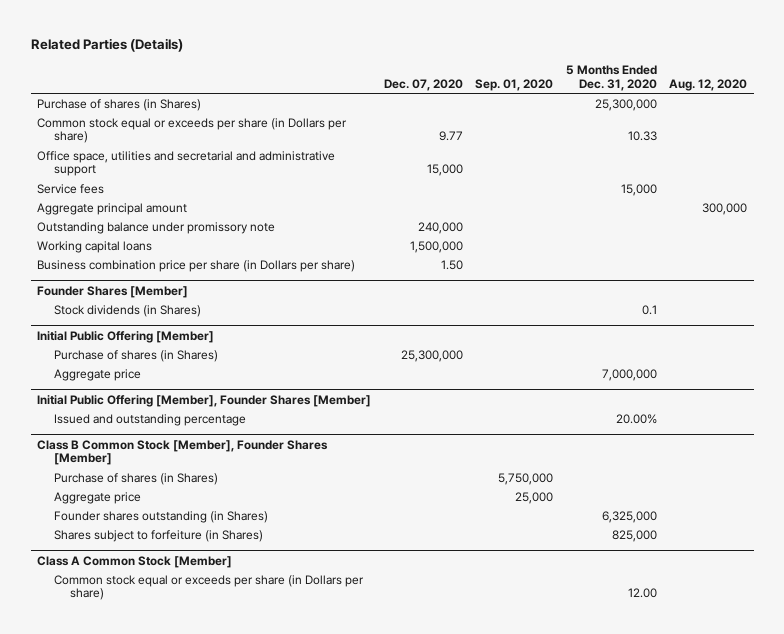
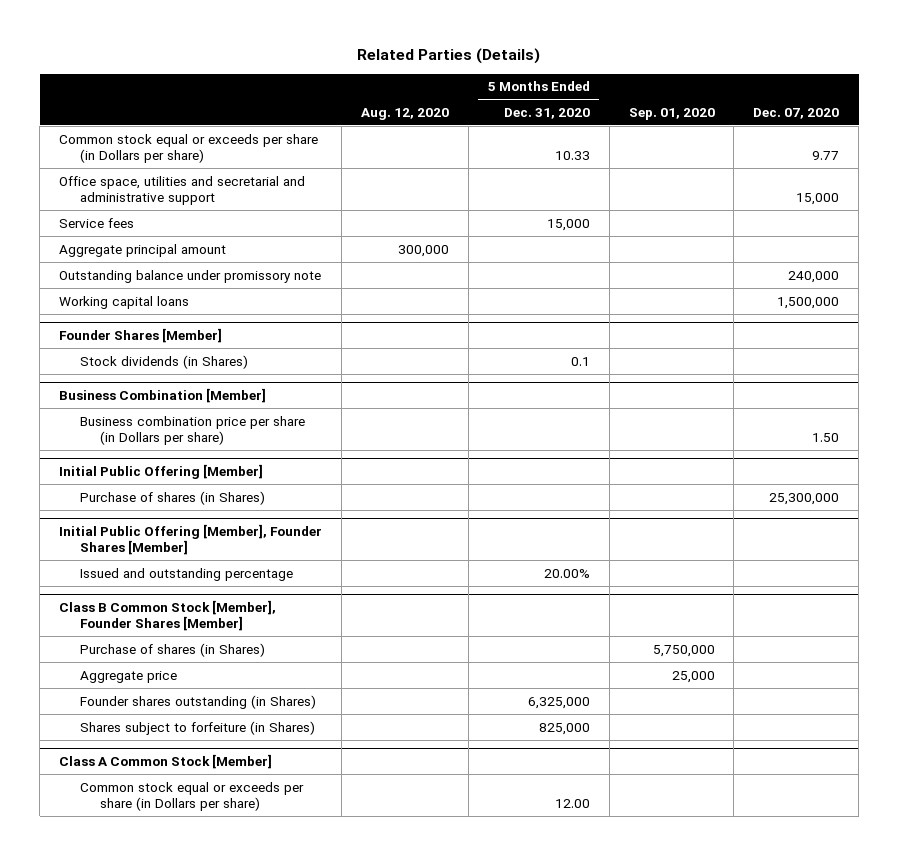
[36,98,201,111] Purchase of shares (in Shares) -> none
[36,259,355,272] Business combination price per share (in Dollars per share) -> none
none -> [59,387,267,403] Business Combination [Member]
none -> [79,415,305,445] Business combination price per share (in Dollars per share)
[53,368,141,381] Aggregate price -> none

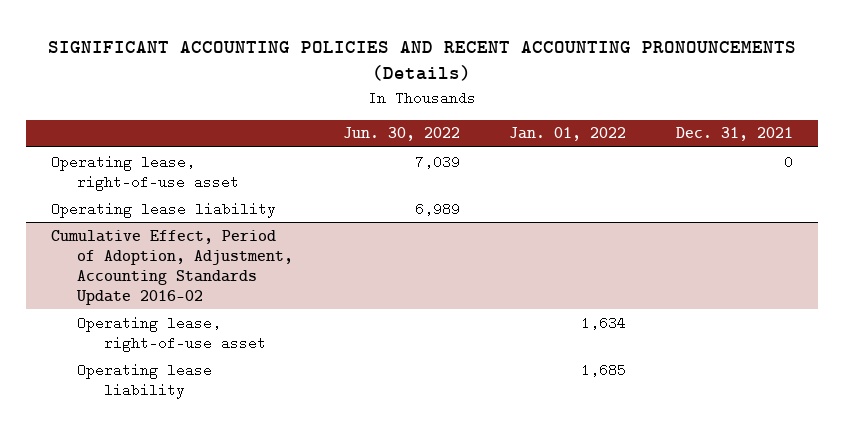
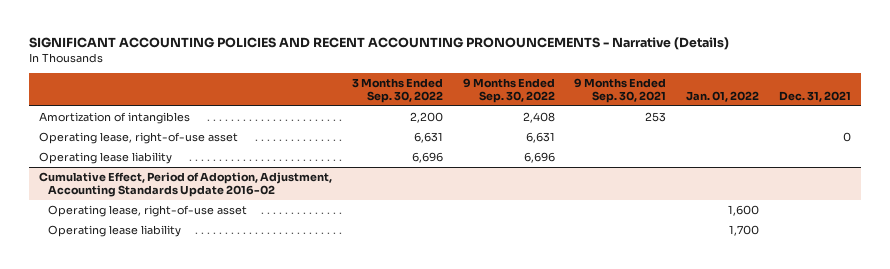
[47,40,796,82] SIGNIFICANT ACCOUNTING POLICIES AND RECENT ACCOUNTING PRONOUNCEMENTS (Details) -> [29,36,730,50] SIGNIFICANT ACCOUNTING POLICIES AND RECENT ACCOUNTING PRONOUNCEMENTS - Narrative (Details)
[342,127,460,142] Jun. 30, 2022 -> none
none -> [352,77,444,104] 3 Months Ended Sep. 30, 2022
none -> [462,77,555,104] 9 Months Ended Sep. 30, 2022
none -> [574,77,667,104] 9 Months Ended Sep. 30, 2021
none -> [39,111,191,124] Amortization of intangibles
[581,315,627,330] 1,634 -> [728,204,760,216] 1,600
[581,362,627,377] 1,685 -> [729,224,760,236] 1,700

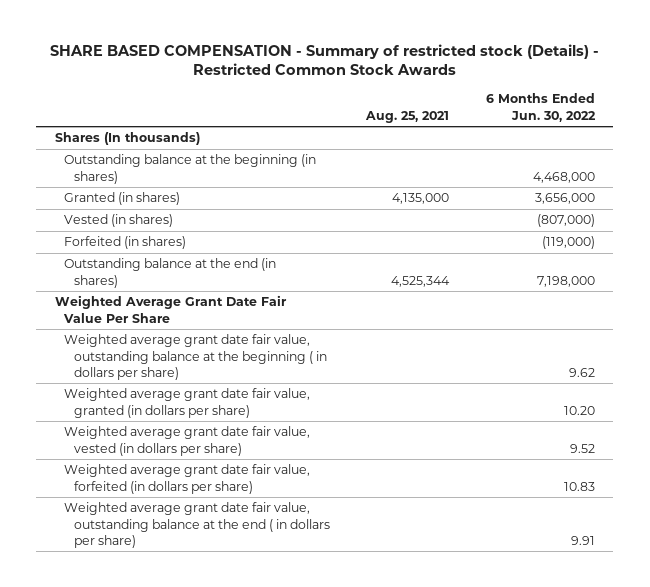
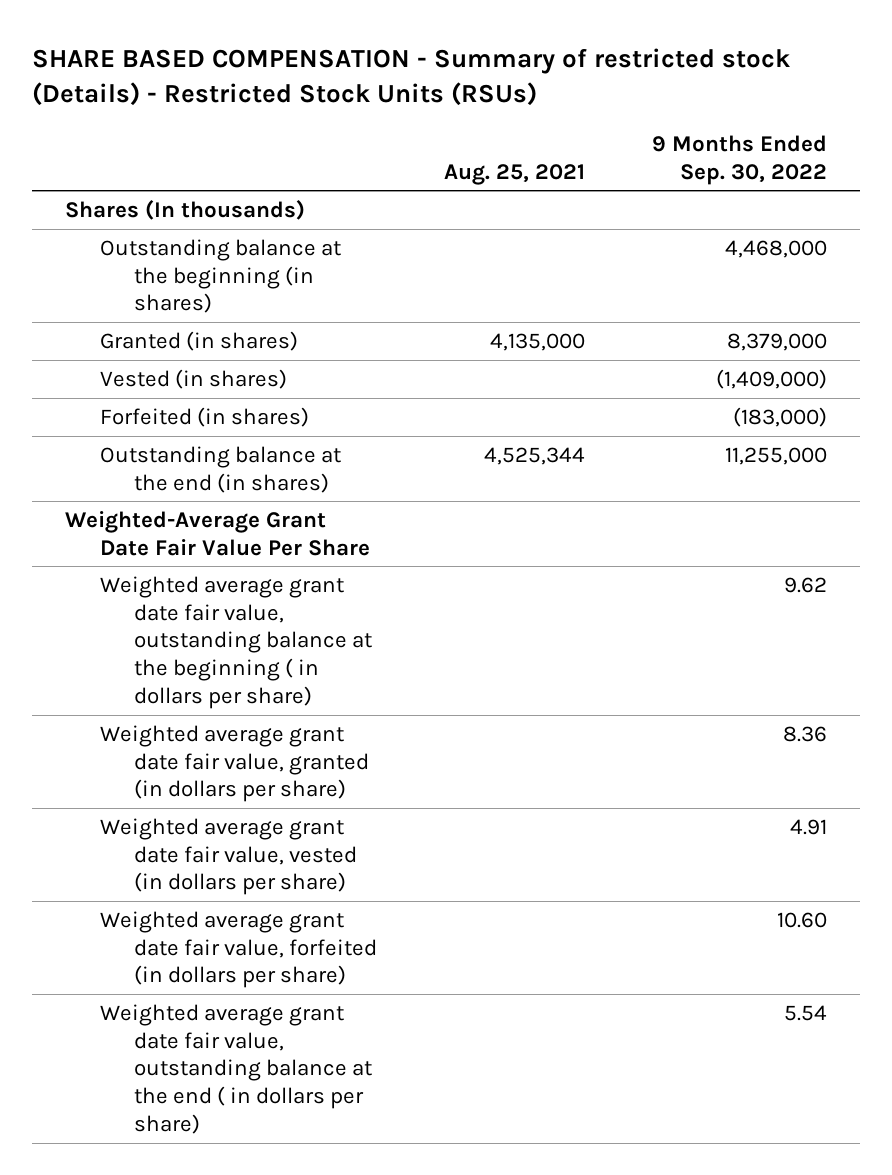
[49,43,599,76] SHARE BASED COMPENSATION - Summary of restricted stock (Details) - Restricted Common Stock Awards -> [31,47,790,107] SHARE BASED COMPENSATION - Summary of restricted stock (Details) - Restricted Stock Units (RSUs)
[486,93,597,122] 6 Months Ended Jun. 30, 2022 -> none
none -> [651,135,827,185] 9 Months Ended Sep. 30, 2022
[54,295,287,323] Weighted Average Grant Date Fair Value Per Share -> [65,511,370,556] Weighted-Average Grant Date Fair Value Per Share

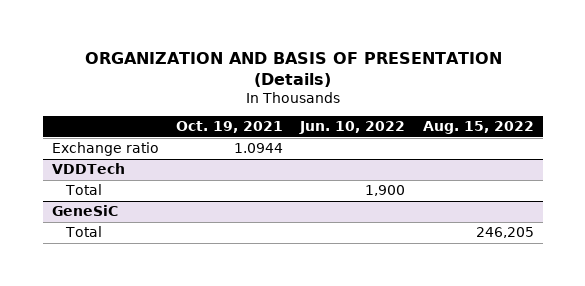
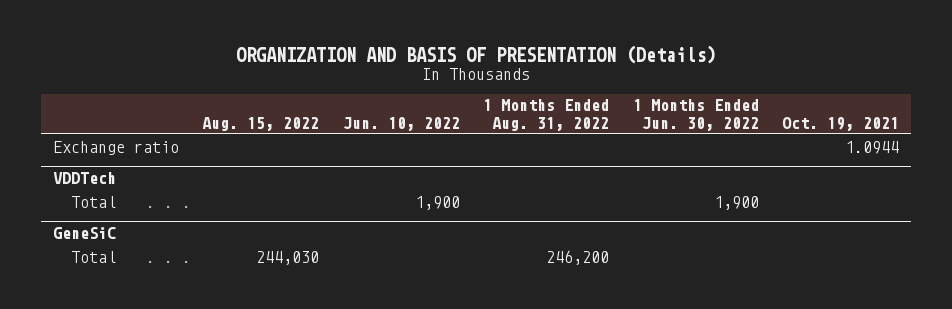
none -> [483,99,610,131] 1 Months Ended Aug. 31, 2022
none -> [632,99,759,131] 1 Months Ended Jun. 30, 2022
[475,227,534,239] 246,205 -> [256,250,320,265] 244,030

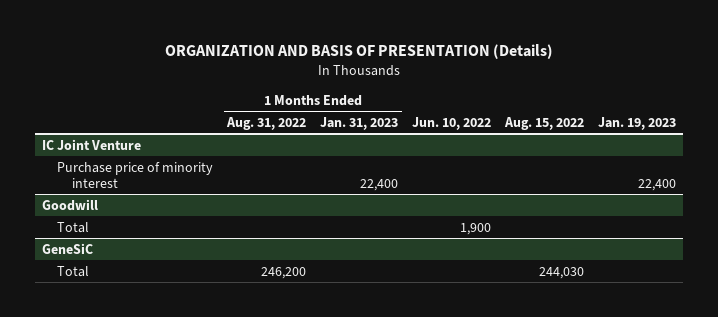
[632,99,759,131] 1 Months Ended Jun. 30, 2022 -> none
[781,116,899,131] Oct. 19, 2021 -> none
none -> [320,116,399,130] Jan. 31, 2023
none -> [598,116,677,130] Jan. 19, 2023
[52,140,179,155] Exchange ratio -> none
none -> [42,138,142,150] IC Joint Venture
none -> [57,161,214,188] Purchase price of minority interest
[52,172,116,185] VDDTech -> [42,198,99,211] Goodwill

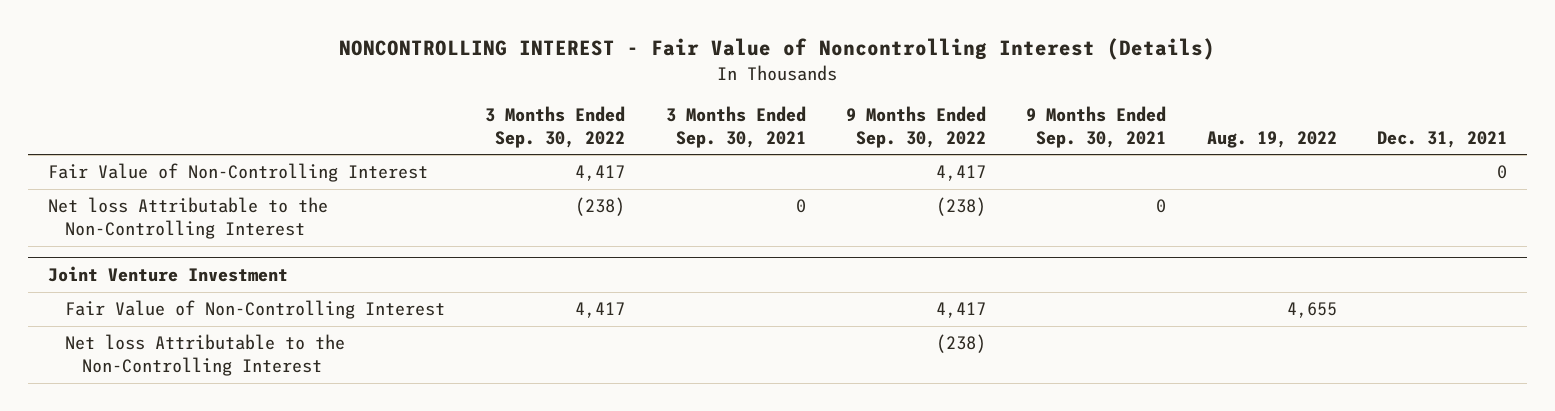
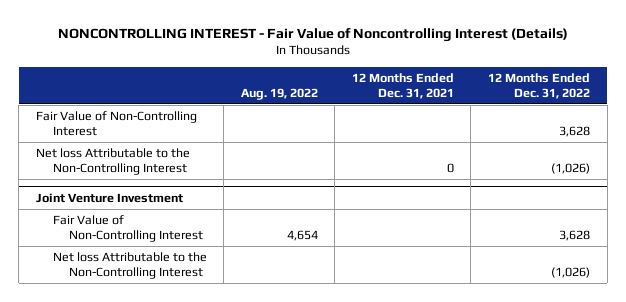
[485,105,626,148] 3 Months Ended Sep. 30, 2022 -> none
[665,105,806,148] 3 Months Ended Sep. 30, 2021 -> none
[845,105,986,148] 9 Months Ended Sep. 30, 2022 -> none
[1026,105,1167,148] 9 Months Ended Sep. 30, 2021 -> none
[1376,130,1507,148] Dec. 31, 2021 -> none
none -> [351,73,454,99] 12 Months Ended Dec. 31, 2021
none -> [488,73,591,99] 12 Months Ended Dec. 31, 2022
[1286,302,1337,319] 4,655 -> [286,229,318,241] 4,654

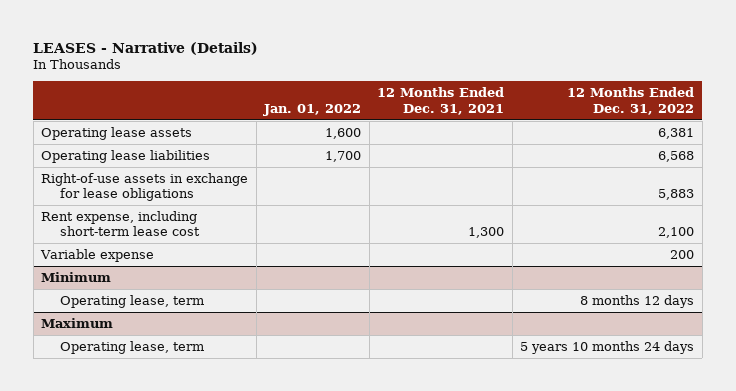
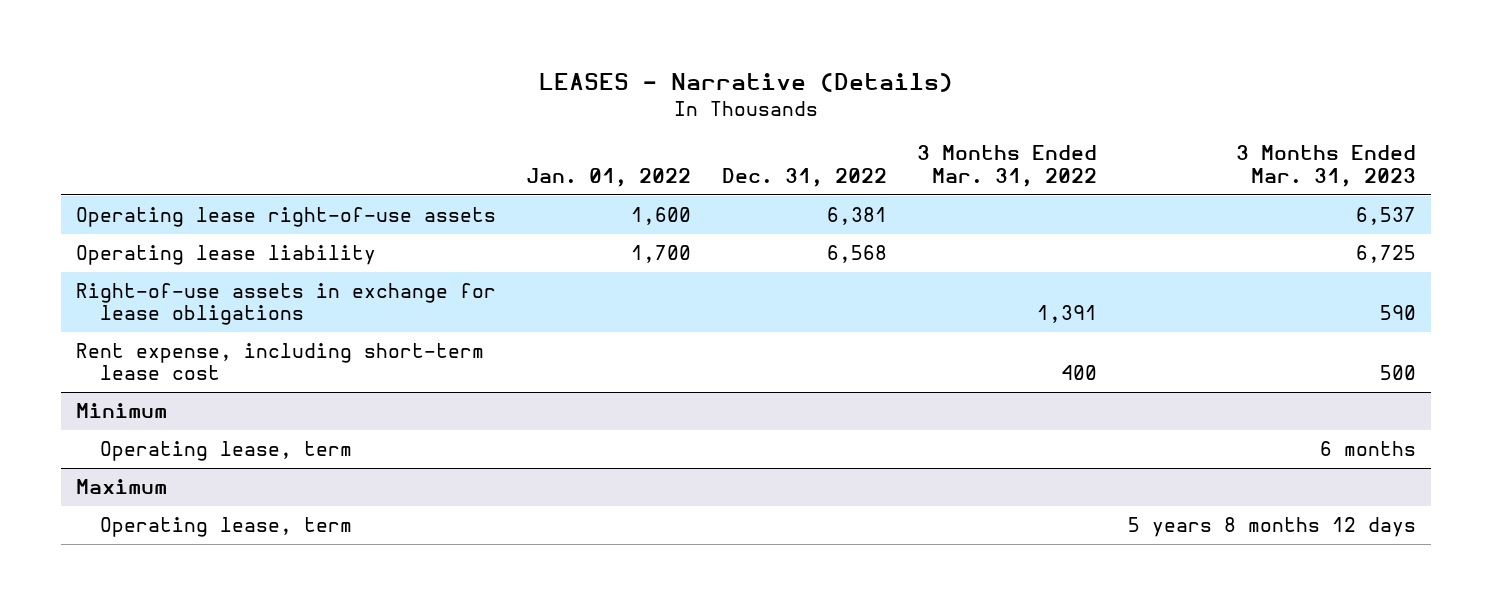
[377,87,505,115] 12 Months Ended Dec. 31, 2021 -> none
[567,87,695,115] 12 Months Ended Dec. 31, 2022 -> none
none -> [721,167,887,187] Dec. 31, 2022
none -> [917,145,1098,187] 3 Months Ended Mar. 31, 2022
none -> [1235,145,1416,187] 3 Months Ended Mar. 31, 2023
[41,126,193,140] Operating lease assets -> [75,206,496,227] Operating lease right-of-use assets
[41,149,211,163] Operating lease liabilities -> [75,244,376,265] Operating lease liability
[40,248,155,262] Variable expense -> none

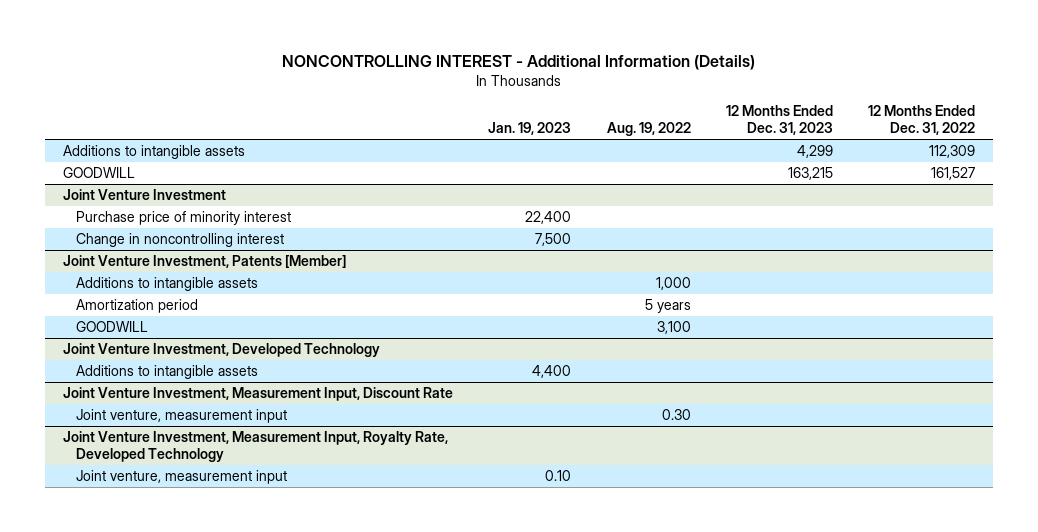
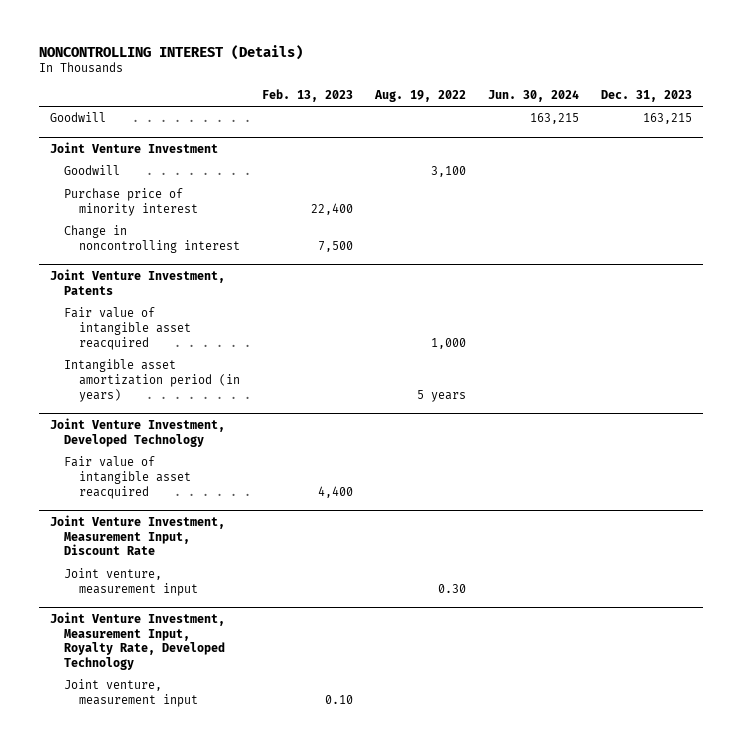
[282,55,756,71] NONCONTROLLING INTEREST - Additional Information (Details) -> [38,44,303,60] NONCONTROLLING INTEREST (Details)
[488,122,572,136] Jan. 19, 2023 -> none
[725,105,833,136] 12 Months Ended Dec. 31, 2023 -> none
[868,105,976,136] 12 Months Ended Dec. 31, 2022 -> none
none -> [262,88,354,102] Feb. 13, 2023
none -> [488,89,580,102] Jun. 30, 2024
none -> [601,89,693,102] Dec. 31, 2023
[63,145,246,160] Additions to intangible assets -> none
[63,167,136,179] GOODWILL -> [49,112,106,123] Goodwill
none -> [64,165,121,176] Goodwill
[75,321,148,333] GOODWILL -> none
[63,255,347,269] Joint Venture Investment, Patents [Member] -> [49,268,225,295] Joint Venture Investment, Patents
[75,277,258,292] Additions to intangible assets -> [64,307,191,350] Fair value of intangible asset reacquired
[75,299,198,314] Amortization period -> [64,359,240,402] Intangible asset amortization period (in years)
[75,365,258,380] Additions to intangible assets -> [64,456,191,499] Fair value of intangible asset reacquired

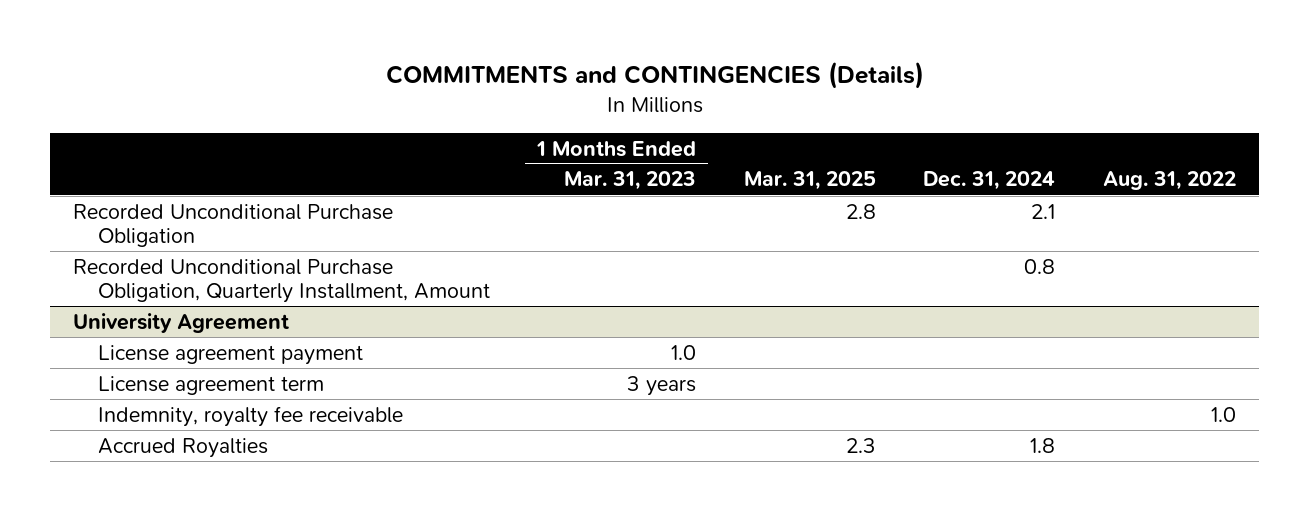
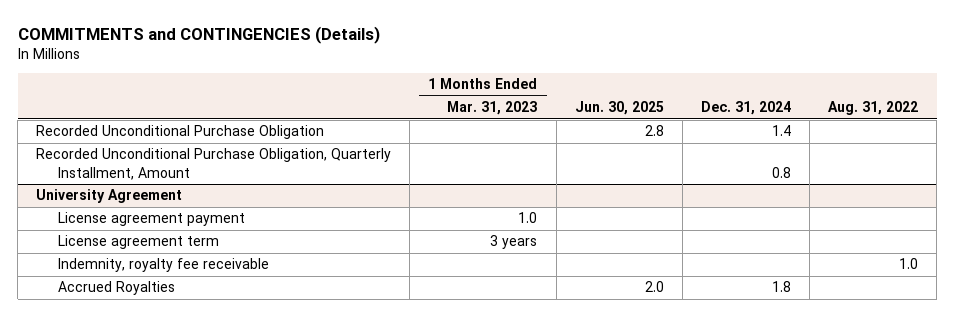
[743,171,876,191] Mar. 31, 2025 -> none
none -> [574,101,664,116] Jun. 30, 2025
[1031,203,1056,219] 2.1 -> [771,125,791,137] 1.4

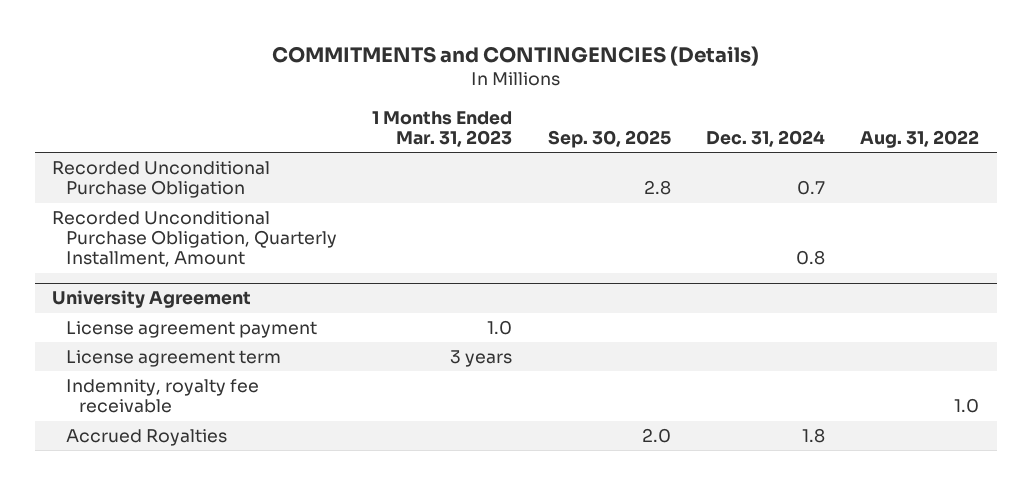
[574,101,664,116] Jun. 30, 2025 -> none
none -> [547,129,671,148] Sep. 30, 2025
[771,125,791,137] 1.4 -> [796,180,825,196] 0.7

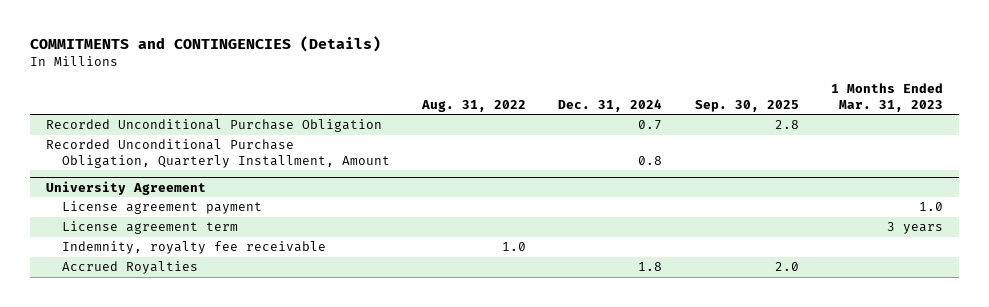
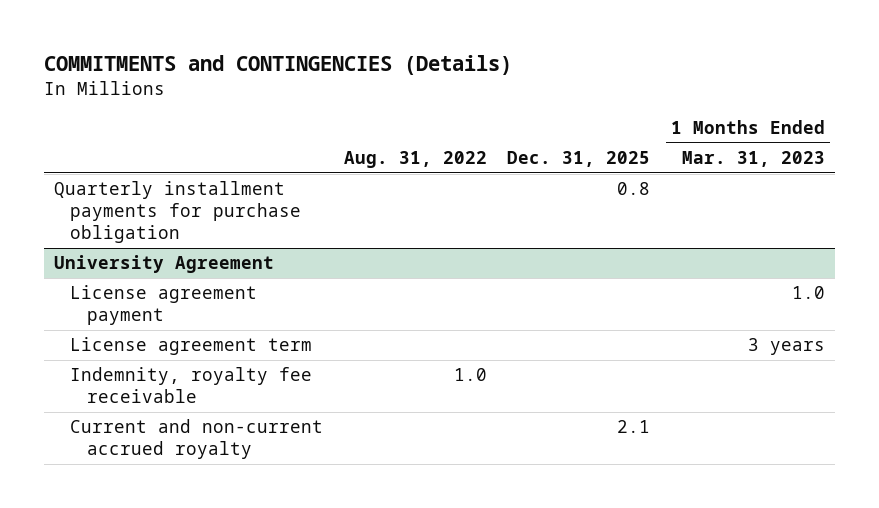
[558,98,663,112] Dec. 31, 2024 -> none
[694,99,799,112] Sep. 30, 2025 -> none
none -> [507,151,651,168] Dec. 31, 2025
[46,119,383,133] Recorded Unconditional Purchase Obligation -> none
[46,139,391,168] Recorded Unconditional Purchase Obligation, Quarterly Installment, Amount -> [54,181,302,244] Quarterly installment payments for purchase obligation
[62,261,199,275] Accrued Royalties -> [70,419,324,460] Current and non-current accrued royalty

